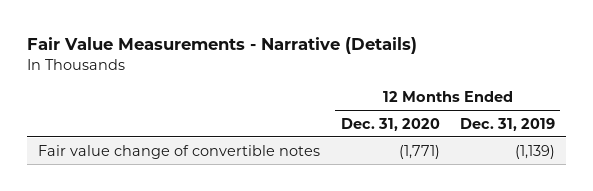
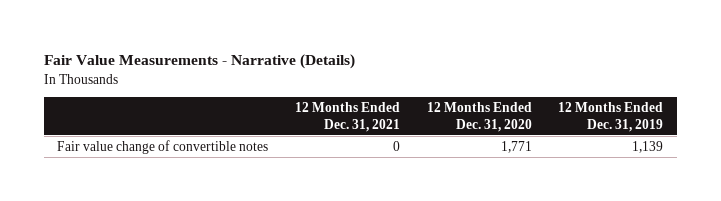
none -> [295,102,401,132] 12 Months Ended Dec. 31, 2021
[398,145,440,160] (1,771) -> [500,141,532,154] 1,771
[515,145,556,160] (1,139) -> [632,141,664,154] 1,139

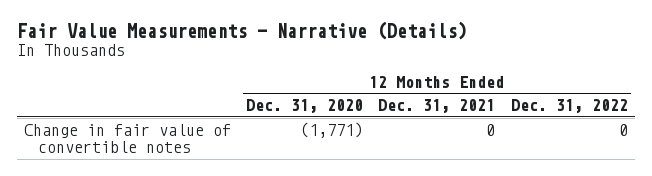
[558,102,664,132] 12 Months Ended Dec. 31, 2019 -> none
none -> [510,99,628,114] Dec. 31, 2022
[57,140,269,155] Fair value change of convertible notes -> [24,124,232,154] Change in fair value of convertible notes
[500,141,532,154] 1,771 -> [300,122,364,139] (1,771)

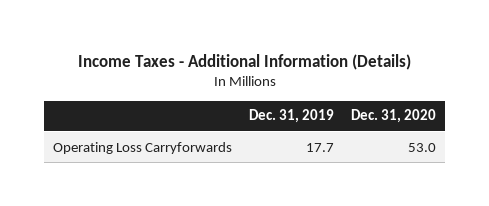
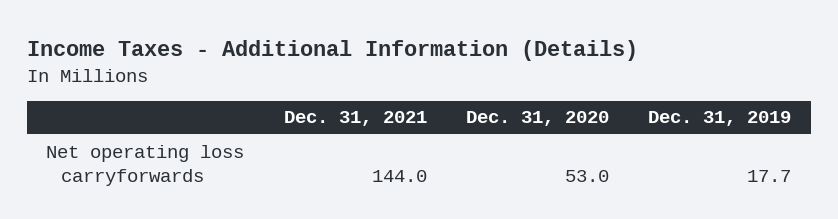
none -> [283,111,427,127] Dec. 31, 2021
[52,141,232,154] Operating Loss Carryforwards -> [46,144,245,187] Net operating loss carryforwards

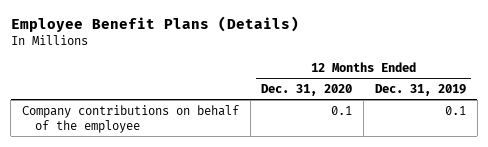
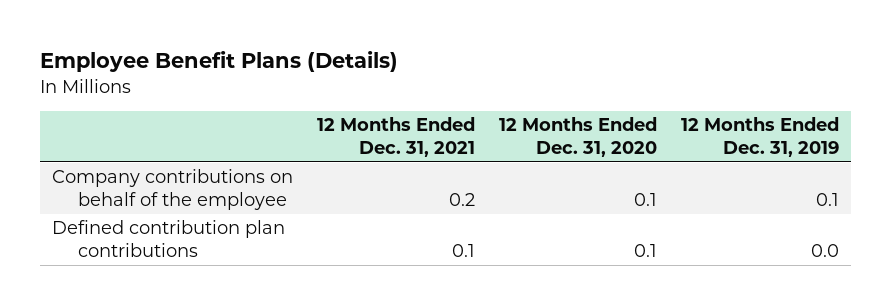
none -> [317,117,476,158] 12 Months Ended Dec. 31, 2021
none -> [52,220,286,257] Defined contribution plan contributions

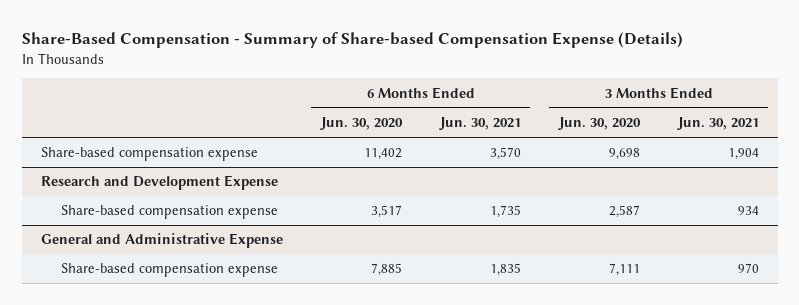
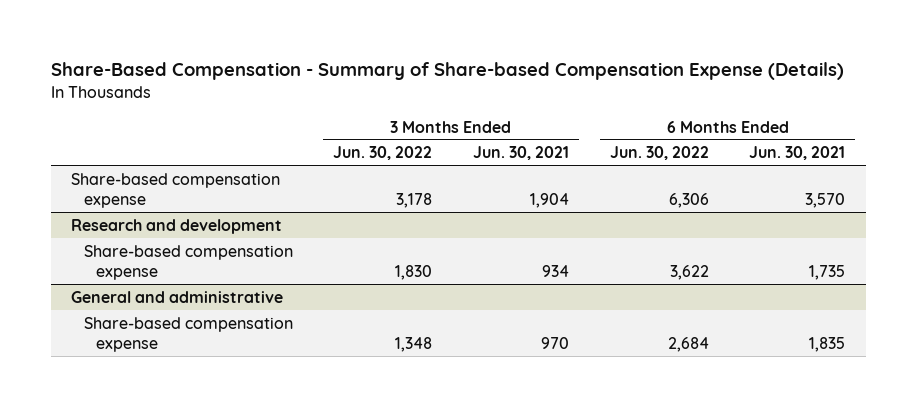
[319,117,403,131] Jun. 30, 2020 -> none
[557,117,641,131] Jun. 30, 2020 -> none
none -> [333,146,433,161] Jun. 30, 2022
none -> [609,146,709,161] Jun. 30, 2022
[40,175,278,191] Research and Development Expense -> [71,218,283,234] Research and development
[40,233,283,249] General and Administrative Expense -> [71,290,284,303] General and administrative

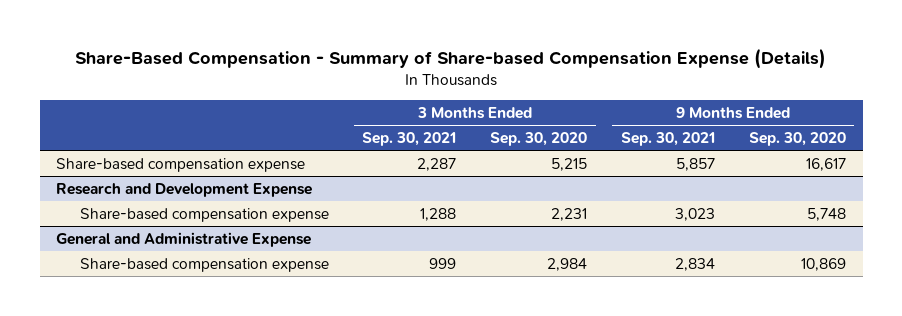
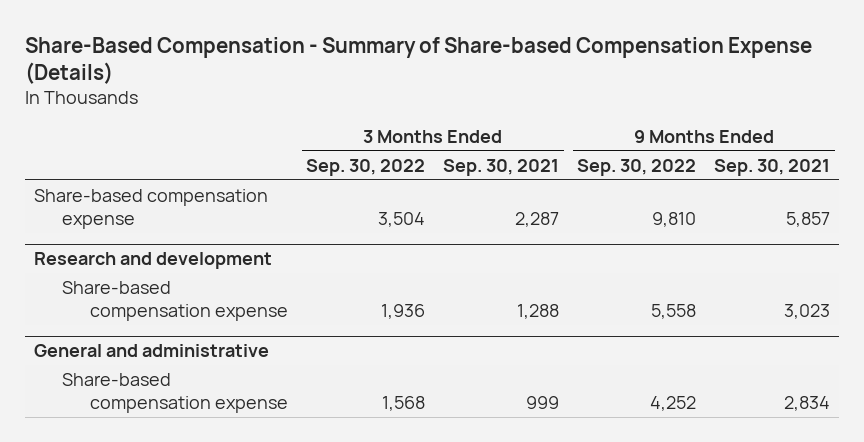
[490,131,588,146] Sep. 30, 2020 -> none
[748,131,846,146] Sep. 30, 2020 -> none
none -> [306,158,426,176] Sep. 30, 2022
none -> [577,158,697,176] Sep. 30, 2022
[56,182,313,197] Research and Development Expense -> [34,252,273,270] Research and development
[56,231,312,247] General and Administrative Expense -> [34,344,270,358] General and administrative

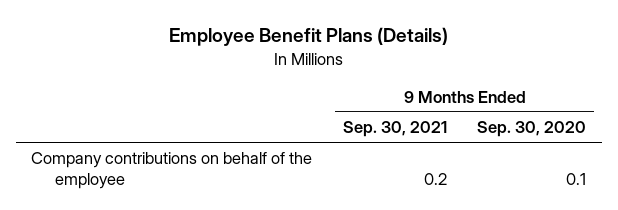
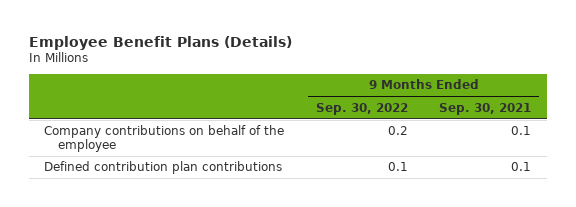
[477,121,587,138] Sep. 30, 2020 -> none
none -> [315,102,408,115] Sep. 30, 2022
[423,172,447,185] 0.2 -> [511,126,532,136] 0.1
none -> [44,161,283,175] Defined contribution plan contributions

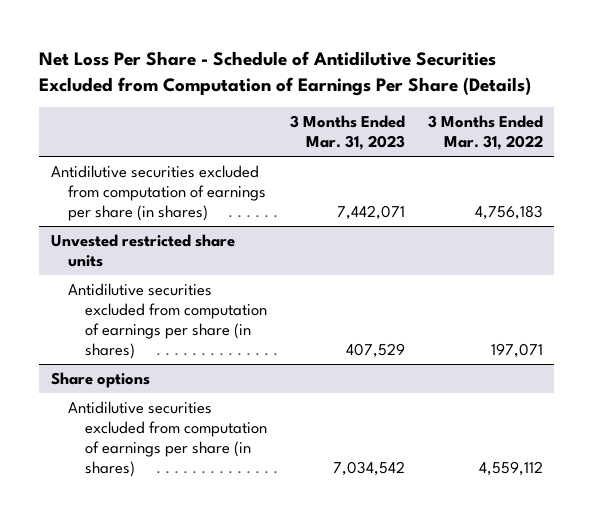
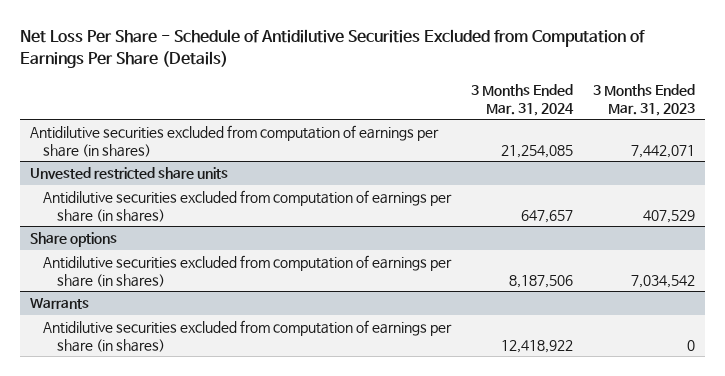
[427,115,543,151] 3 Months Ended Mar. 31, 2022 -> none
none -> [471,83,575,116] 3 Months Ended Mar. 31, 2024
none -> [30,297,90,309] Warrants
none -> [43,319,453,352] Antidilutive securities excluded from computation of earnings per share (in shares)

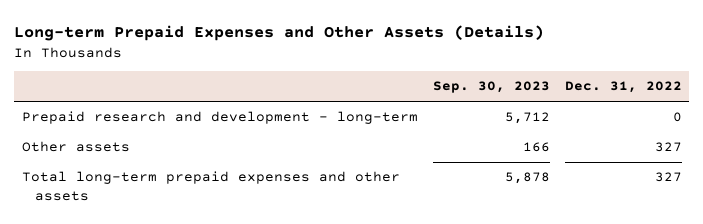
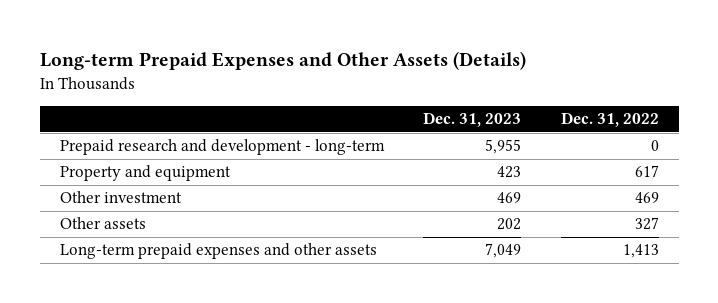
[432,81,550,94] Sep. 30, 2023 -> none
none -> [423,112,522,128] Dec. 31, 2023
none -> [59,165,231,182] Property and equipment
none -> [59,191,182,204] Other investment
[21,171,400,201] Total long-term prepaid expenses and other assets -> [59,243,377,260] Long-term prepaid expenses and other assets
[654,172,682,183] 327 -> [622,244,659,259] 1,413

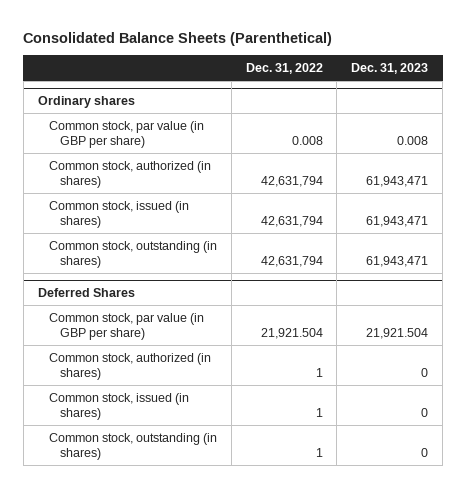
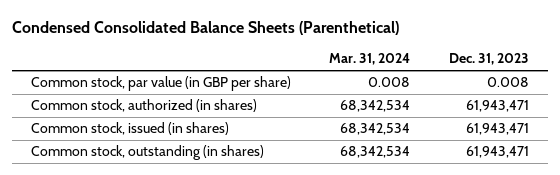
[23,31,333,46] Consolidated Balance Sheets (Parenthetical) -> [11,21,399,36] Condensed Consolidated Balance Sheets (Parenthetical)
[245,62,323,74] Dec. 31, 2022 -> none
none -> [329,53,411,66] Mar. 31, 2024
[37,96,135,109] Ordinary shares -> none
[37,288,135,298] Deferred Shares -> none
[48,312,204,340] Common stock, par value (in GBP per share) -> none
[48,352,211,380] Common stock, authorized (in shares) -> none
[48,392,189,420] Common stock, issued (in shares) -> none
[48,432,217,460] Common stock, outstanding (in shares) -> none

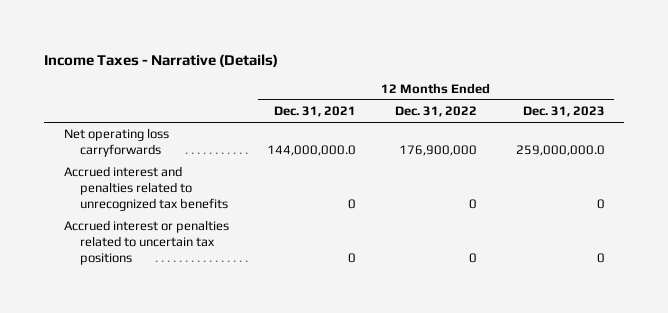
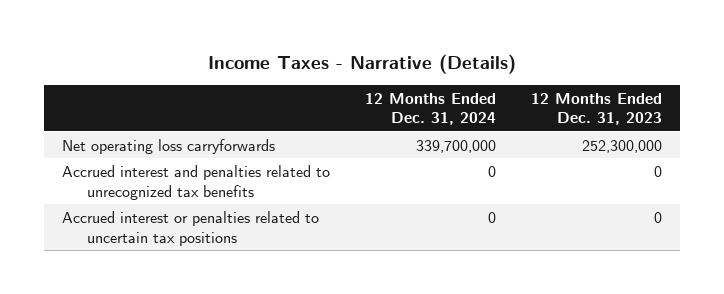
[274,106,357,118] Dec. 31, 2021 -> none
[395,106,478,118] Dec. 31, 2022 -> none
none -> [365,92,497,126] 12 Months Ended Dec. 31, 2024
[515,145,605,157] 259,000,000.0 -> [582,139,663,153] 252,300,000

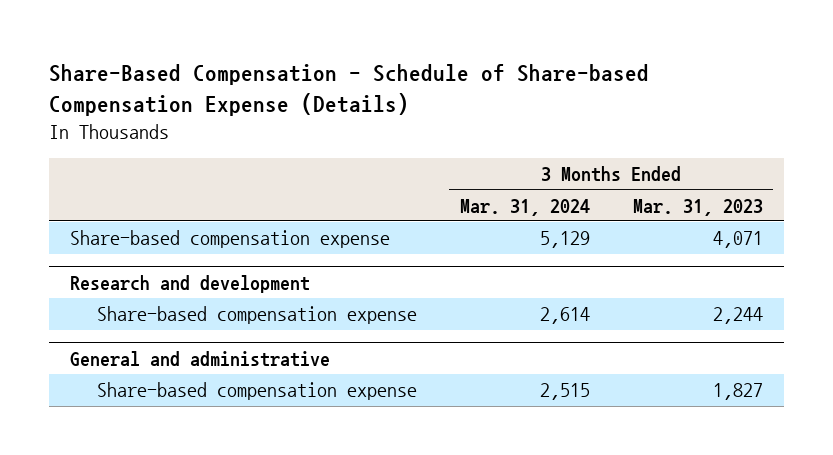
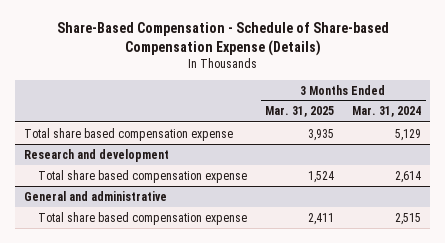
[632,198,763,216] Mar. 31, 2023 -> none
none -> [265,106,335,118] Mar. 31, 2025
[70,230,391,249] Share-based compensation expense -> [23,127,233,141] Total share based compensation expense
[96,306,417,325] Share-based compensation expense -> [38,169,248,183] Total share based compensation expense
[96,382,417,401] Share-based compensation expense -> [38,211,248,225] Total share based compensation expense

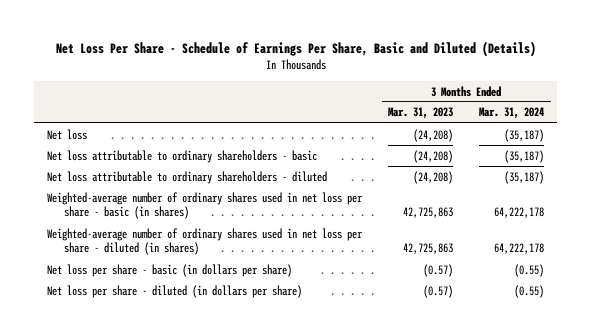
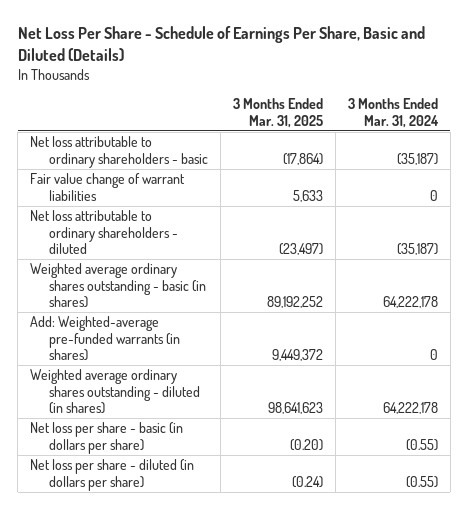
[388,107,454,120] Mar. 31, 2023 -> none
none -> [232,98,323,128] 3 Months Ended Mar. 31, 2025
[47,128,88,140] Net loss -> none
none -> [30,173,186,201] Fair value change of warrant liabilities
[47,191,364,220] Weighted-average number of ordinary shares used in net loss per share - basic (in shares) -> [30,263,206,308] Weighted average ordinary shares outstanding - basic (in shares)
none -> [30,316,180,361] Add: Weighted-average pre-funded warrants (in shares)
[47,227,364,256] Weighted-average number of ordinary shares used in net loss per share - diluted (in shares) -> [30,369,200,414] Weighted average ordinary shares outstanding - diluted (in shares)

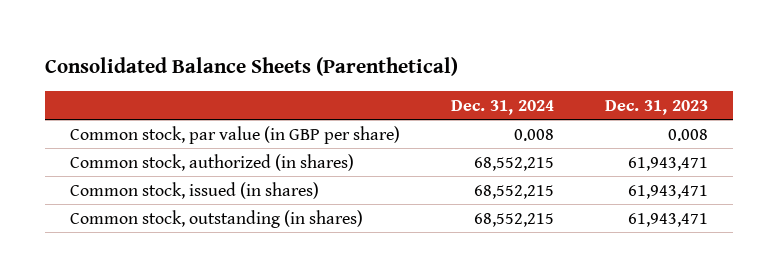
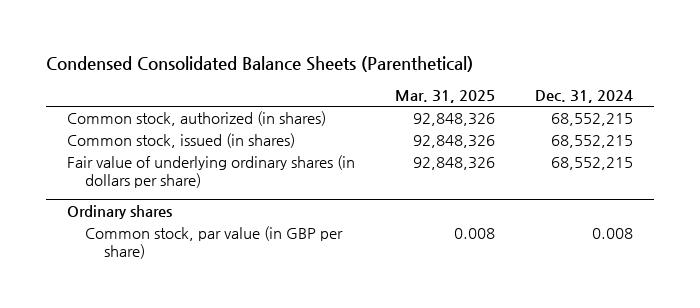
[44,56,458,76] Consolidated Balance Sheets (Parenthetical) -> [46,56,474,73] Condensed Consolidated Balance Sheets (Parenthetical)
[604,99,708,115] Dec. 31, 2023 -> none
none -> [394,90,495,104] Mar. 31, 2025
[70,125,401,144] Common stock, par value (in GBP per share) -> none
[70,209,364,228] Common stock, outstanding (in shares) -> [66,155,355,188] Fair value of underlying ordinary shares (in dollars per share)
none -> [66,204,172,219] Ordinary shares
none -> [85,226,344,259] Common stock, par value (in GBP per share)

